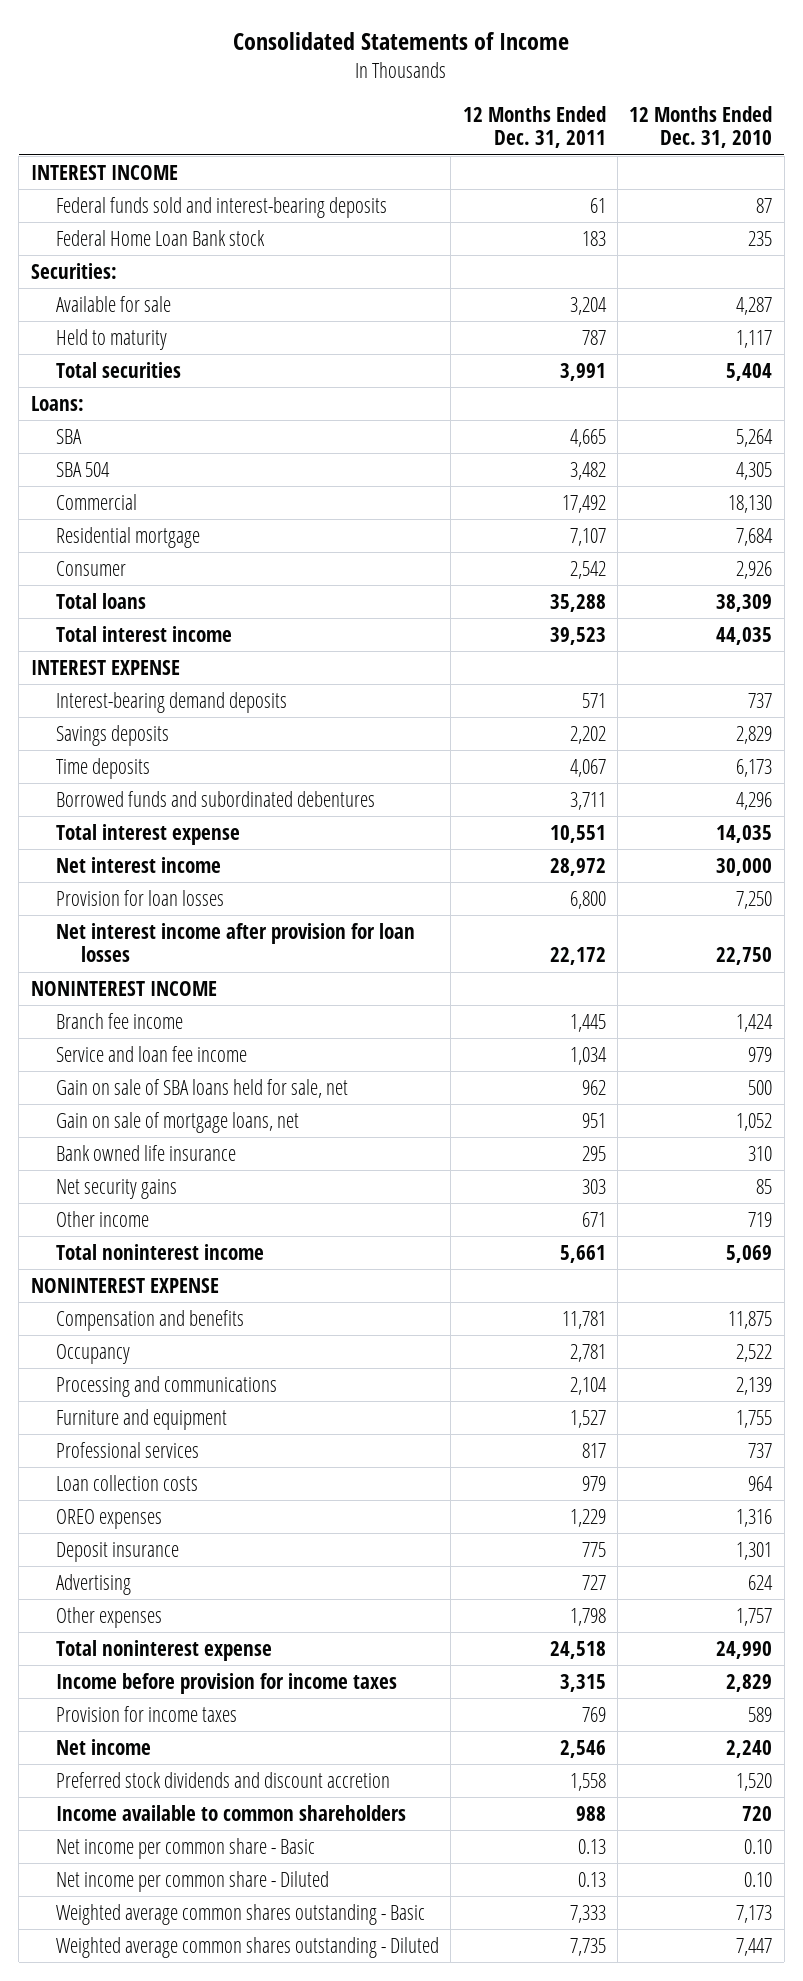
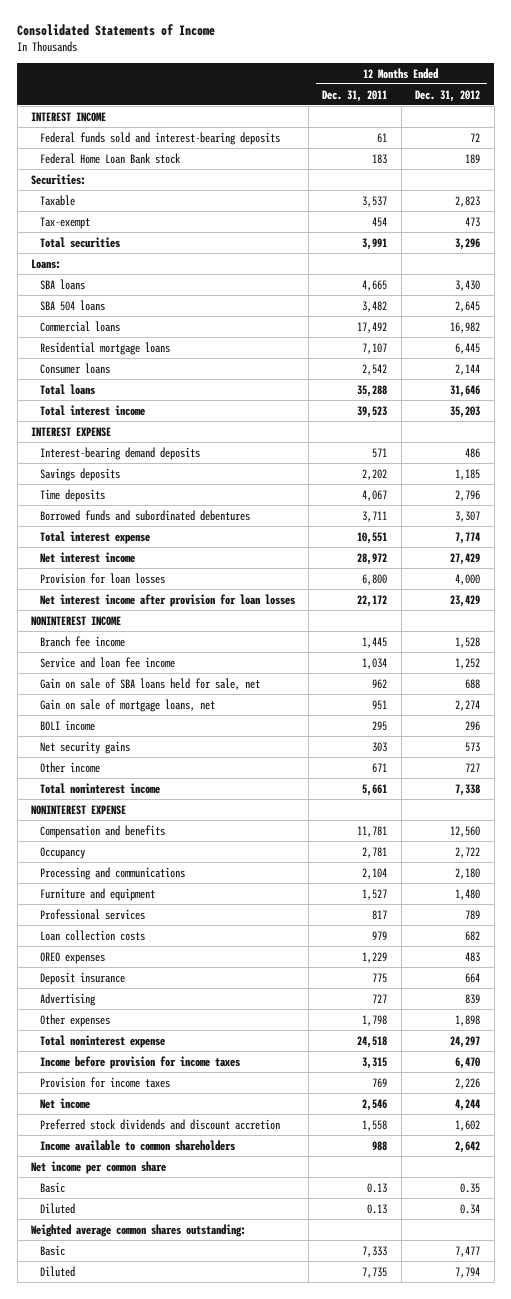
[629,105,773,149] 12 Months Ended Dec. 31, 2010 -> none
none -> [415,89,481,102] Dec. 31, 2012
[56,295,172,312] Available for sale -> none
[56,328,168,350] Held to maturity -> none
none -> [39,194,75,206] Taxable
none -> [39,216,90,229] Tax-exempt
[56,428,83,444] SBA -> [39,278,85,290] SBA loans
[56,461,111,477] SBA 504 -> [39,299,105,311] SBA 504 loans
[56,493,138,510] Commercial -> [39,320,120,332] Commercial loans
[56,526,201,548] Residential mortgage -> [39,341,170,355] Residential mortgage loans
[56,560,127,576] Consumer -> [39,362,110,374] Consumer loans
[56,1144,237,1161] Bank owned life insurance -> [39,719,95,731] BOLI income
none -> [30,1160,166,1174] Net income per common share
[56,1837,316,1859] Net income per common share - Basic -> [39,1181,65,1193] Basic
[56,1870,330,1892] Net income per common share - Diluted -> [39,1202,75,1214] Diluted
none -> [30,1223,246,1237] Weighted average common shares outstanding:
[56,1903,426,1925] Weighted average common shares outstanding - Basic -> [39,1244,65,1256] Basic
[56,1936,440,1958] Weighted average common shares outstanding - Diluted -> [39,1265,75,1277] Diluted

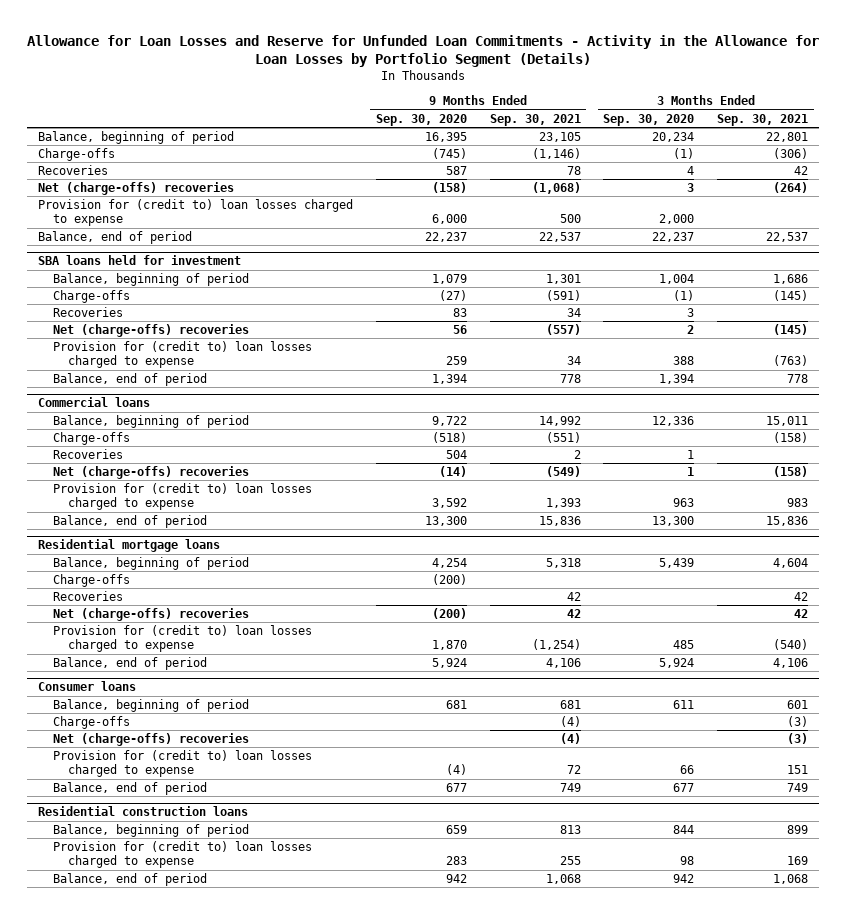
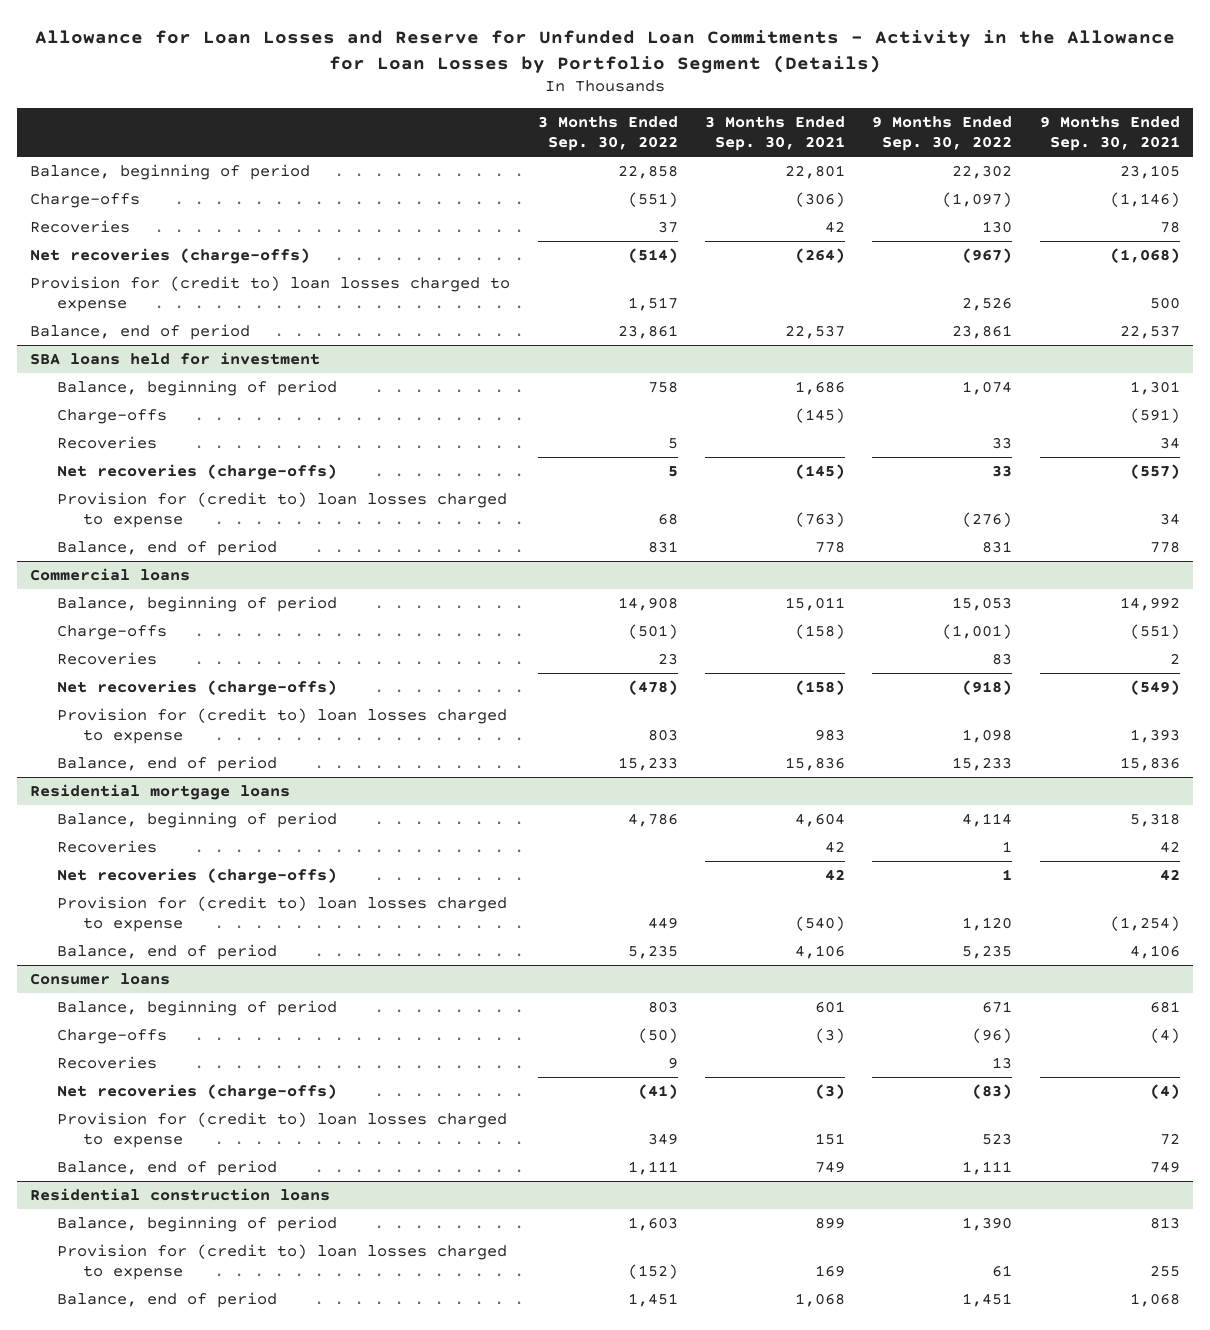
[376,113,468,126] Sep. 30, 2020 -> none
[603,113,695,126] Sep. 30, 2020 -> none
none -> [537,116,678,152] 3 Months Ended Sep. 30, 2022
none -> [872,116,1013,152] 9 Months Ended Sep. 30, 2022
[38,182,235,196] Net (charge-offs) recoveries -> [30,247,311,264] Net recoveries (charge-offs)
[52,324,249,338] Net (charge-offs) recoveries -> [56,463,337,480] Net recoveries (charge-offs)
[52,466,249,480] Net (charge-offs) recoveries -> [56,679,337,696] Net recoveries (charge-offs)
[52,574,130,588] Charge-offs -> none
[52,608,249,622] Net (charge-offs) recoveries -> [56,867,337,884] Net recoveries (charge-offs)
none -> [56,1055,157,1069] Recoveries
[52,733,249,747] Net (charge-offs) recoveries -> [56,1083,337,1100] Net recoveries (charge-offs)

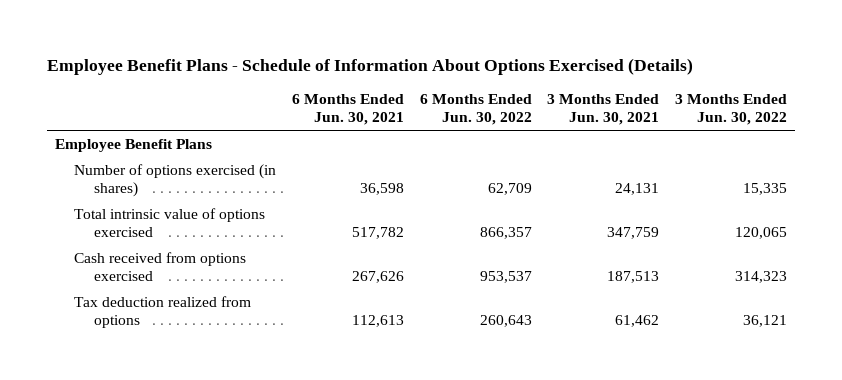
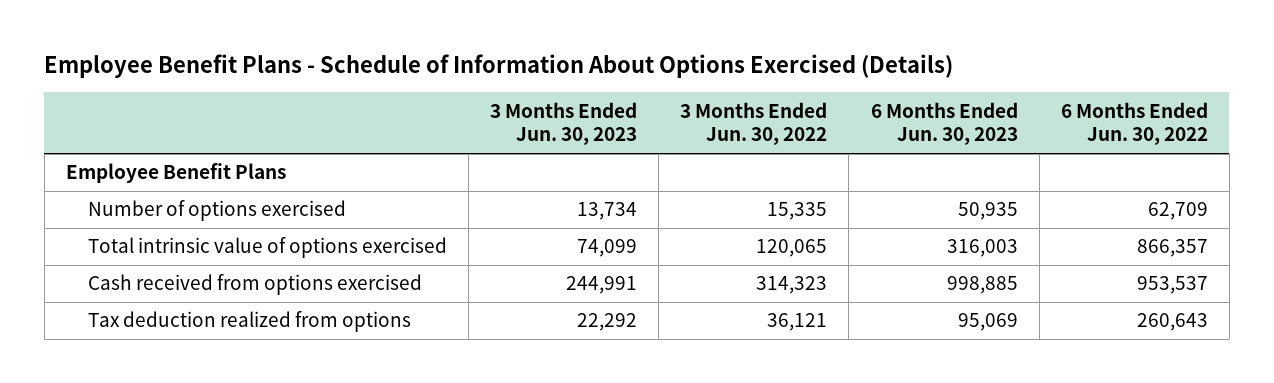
[291,93,404,126] 6 Months Ended Jun. 30, 2021 -> none
[547,93,660,126] 3 Months Ended Jun. 30, 2021 -> none
none -> [490,101,638,146] 3 Months Ended Jun. 30, 2023
none -> [870,101,1018,146] 6 Months Ended Jun. 30, 2023
[74,163,277,198] Number of options exercised (in shares) -> [87,200,346,222] Number of options exercised

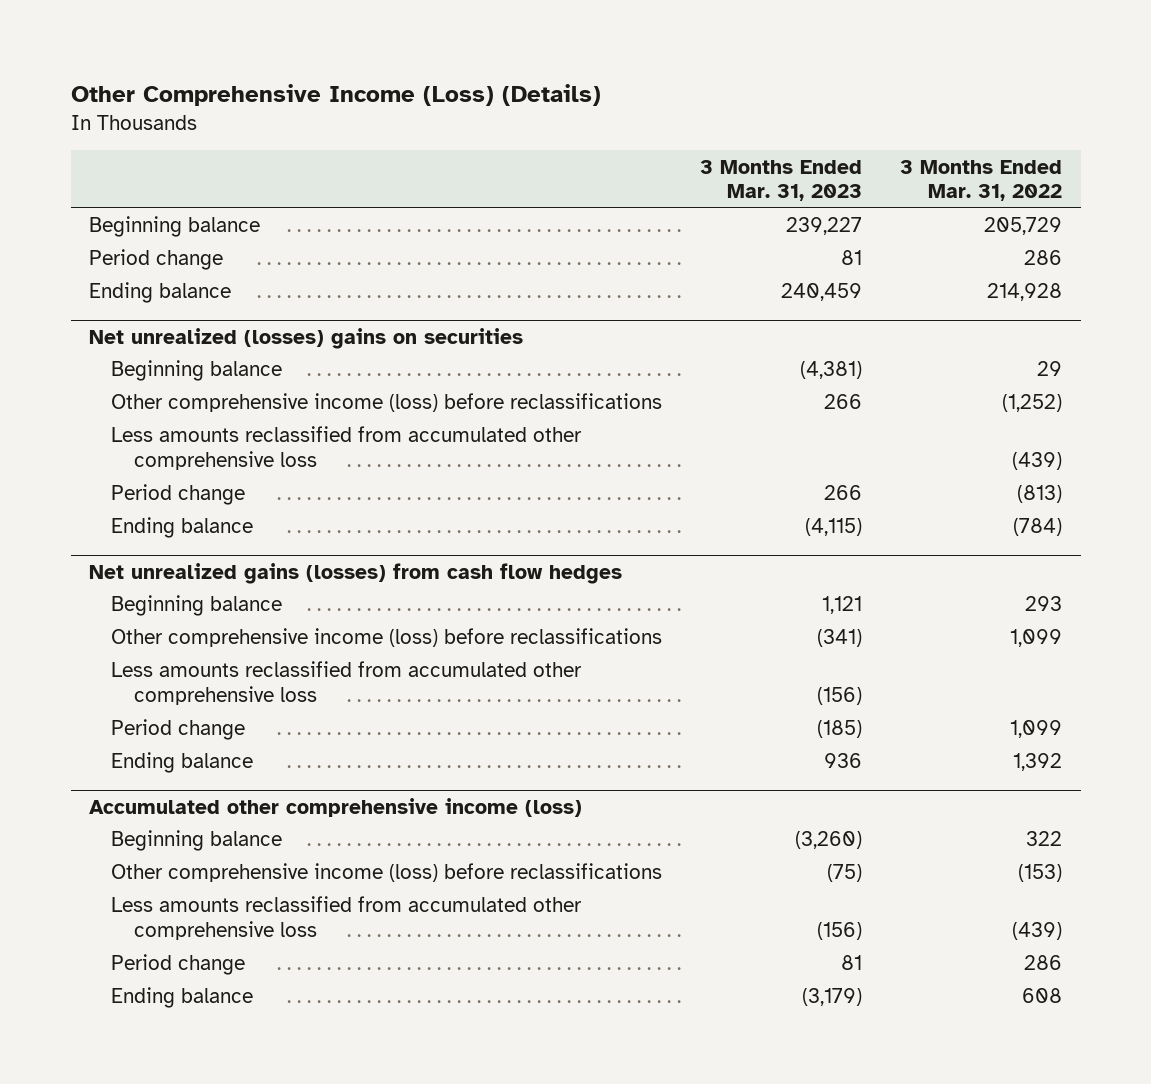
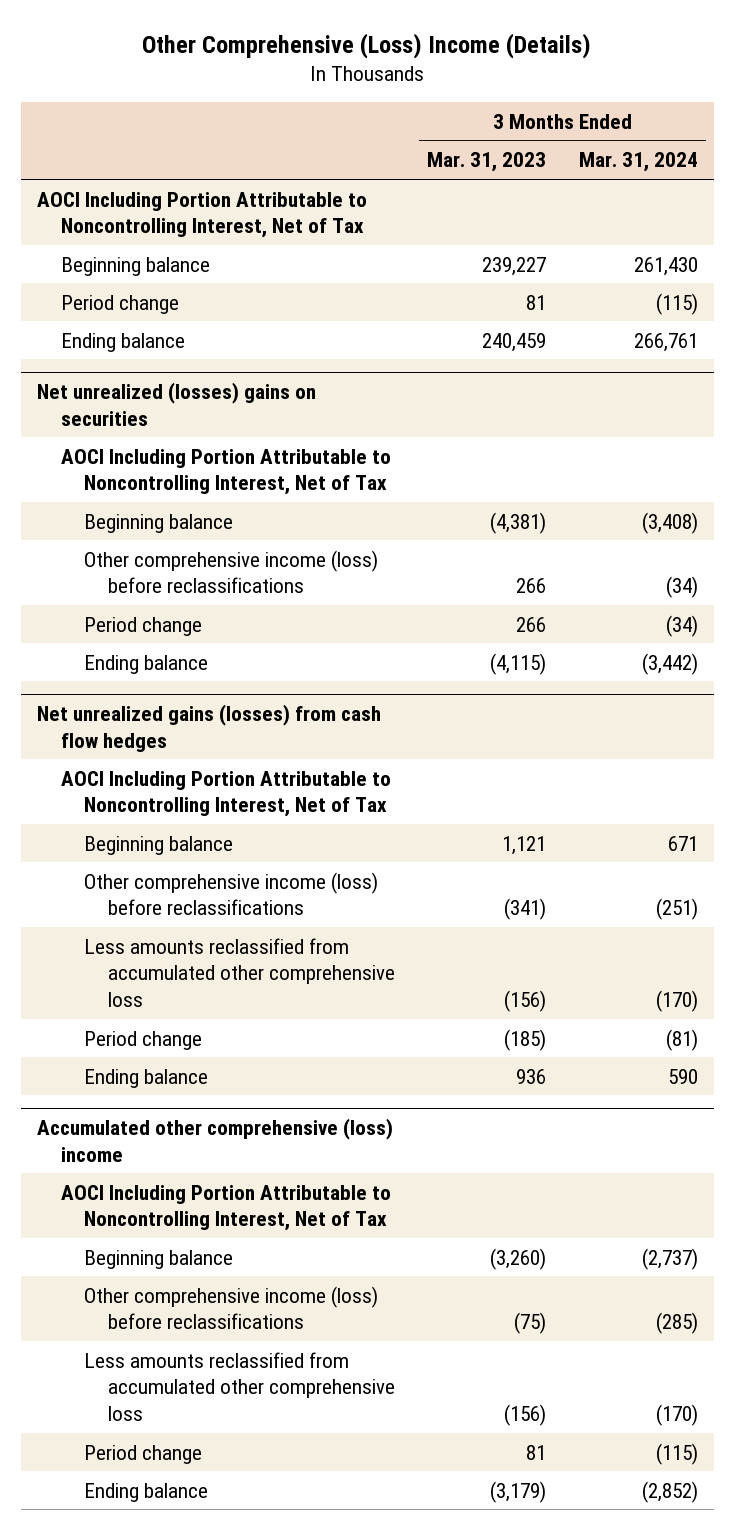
[70,84,601,107] Other Comprehensive Income (Loss) (Details) -> [142,33,592,60] Other Comprehensive (Loss) Income (Details)
[899,159,1062,202] 3 Months Ended Mar. 31, 2022 -> none
none -> [578,152,698,173] Mar. 31, 2024
none -> [36,191,367,239] AOCI Including Portion Attributable to Noncontrolling Interest, Net of Tax
none -> [60,448,391,496] AOCI Including Portion Attributable to Noncontrolling Interest, Net of Tax
[111,426,583,470] Less amounts reclassified from accumulated other comprehensive loss -> none
none -> [60,770,391,818] AOCI Including Portion Attributable to Noncontrolling Interest, Net of Tax
[89,797,583,817] Accumulated other comprehensive income (loss) -> [36,1117,393,1162] Accumulated other comprehensive (loss) income
none -> [60,1184,391,1232] AOCI Including Portion Attributable to Noncontrolling Interest, Net of Tax

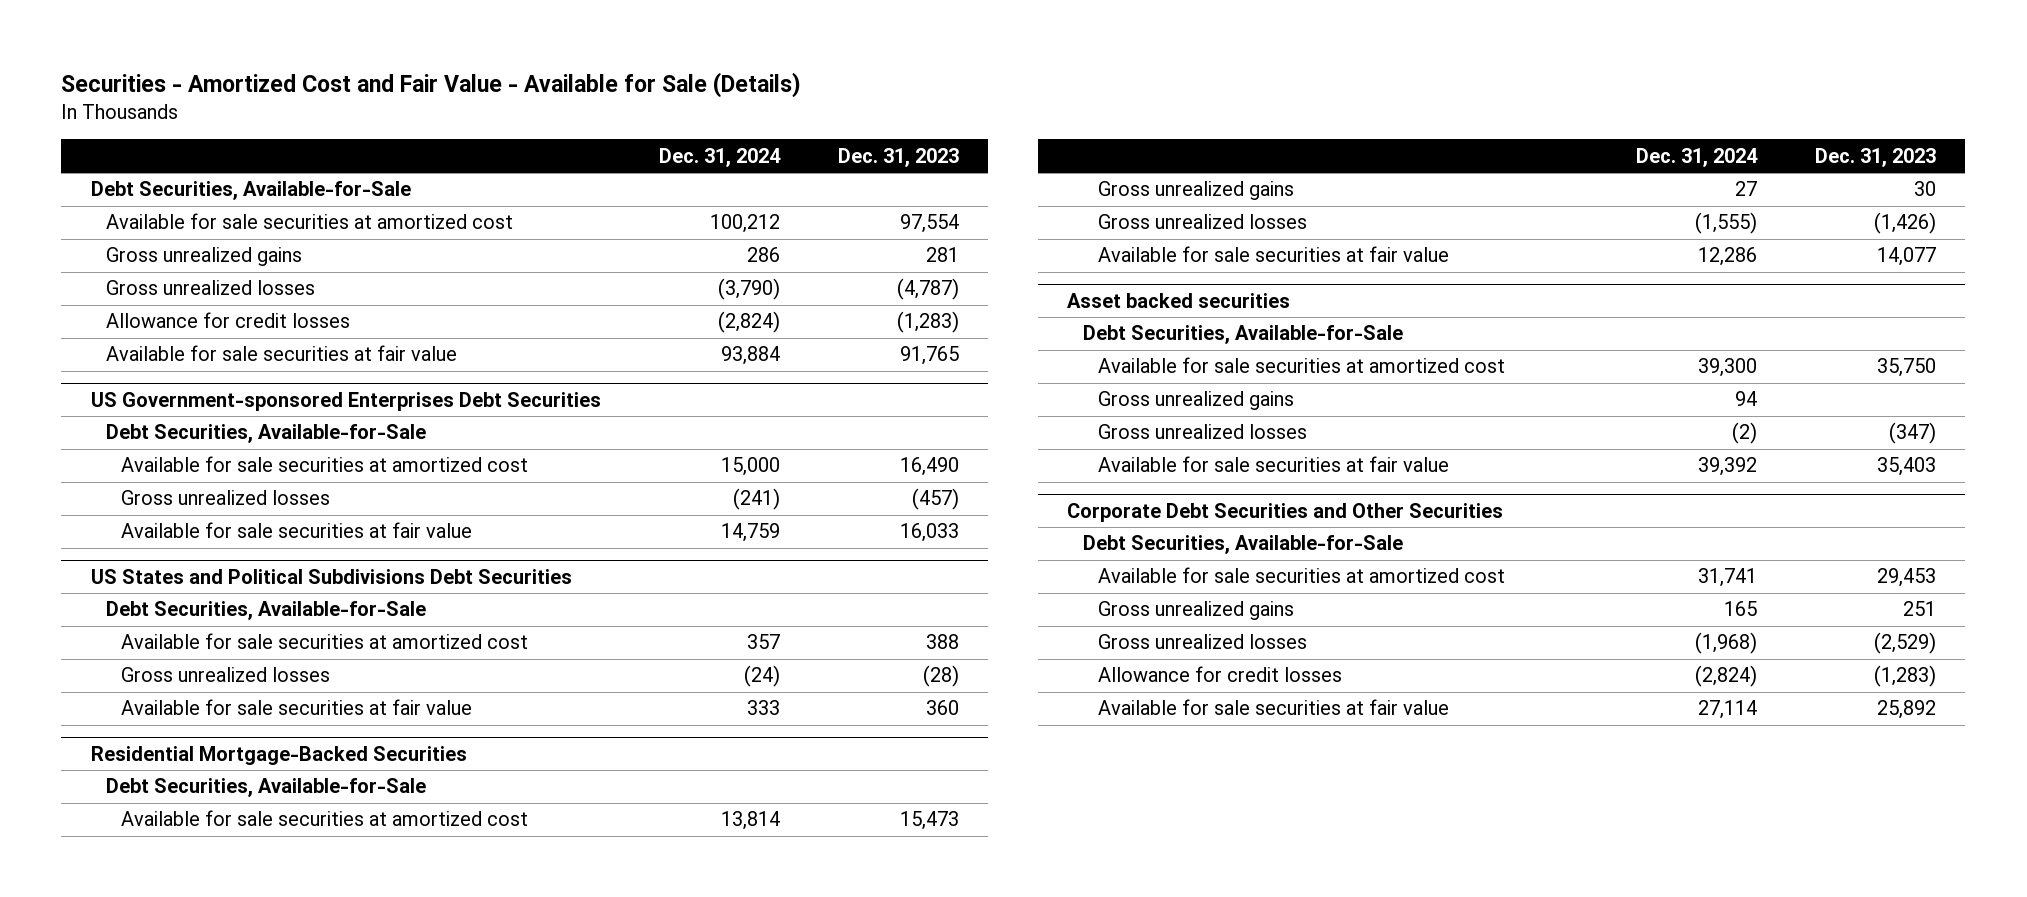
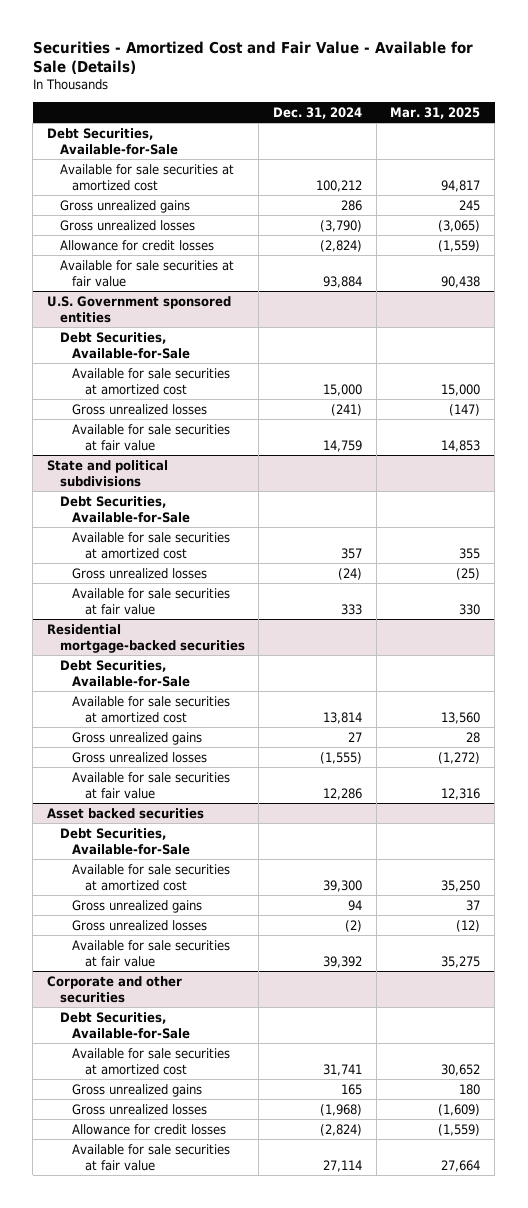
[838,147,960,167] Dec. 31, 2023 -> none
none -> [390,106,481,119] Mar. 31, 2025
[90,392,601,412] US Government-sponsored Enterprises Debt Securities -> [47,295,232,323] U.S. Government sponsored entities
[90,569,572,585] US States and Political Subdivisions Debt Securities -> [47,459,169,487] State and political subdivisions
[90,746,467,766] Residential Mortgage-Backed Securities -> [47,623,245,653] Residential mortgage-backed securities
[1067,503,1504,523] Corporate Debt Securities and Other Securities -> [47,975,183,1003] Corporate and other securities

